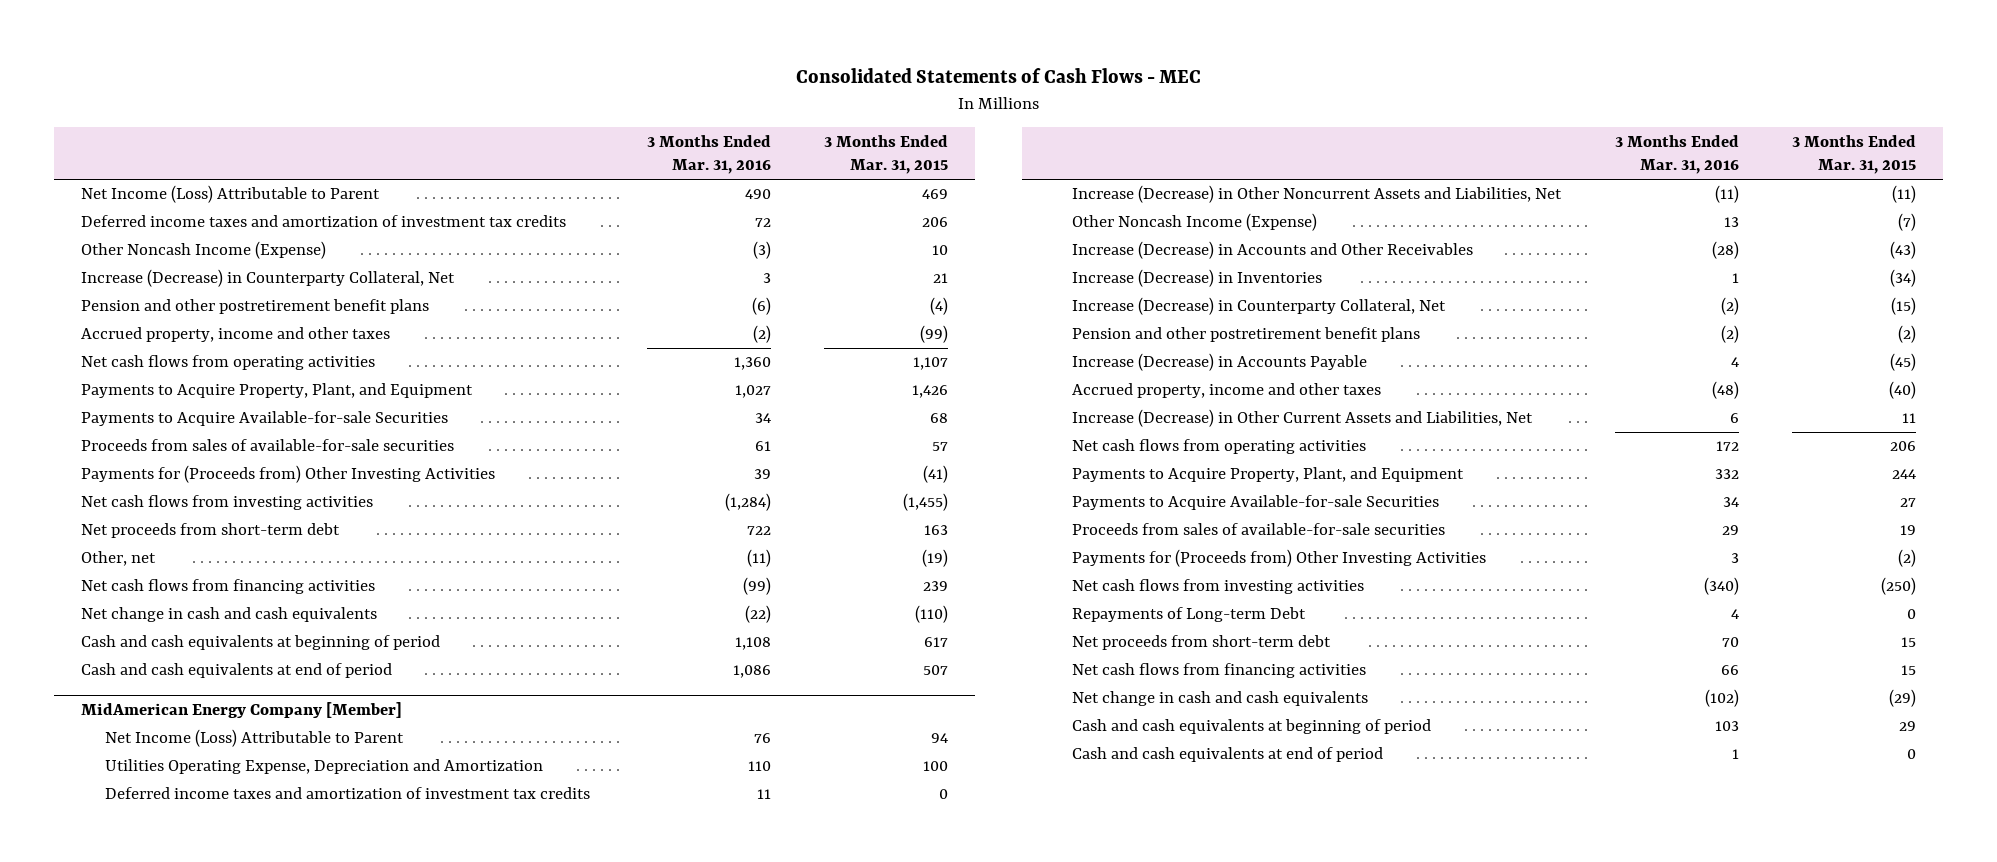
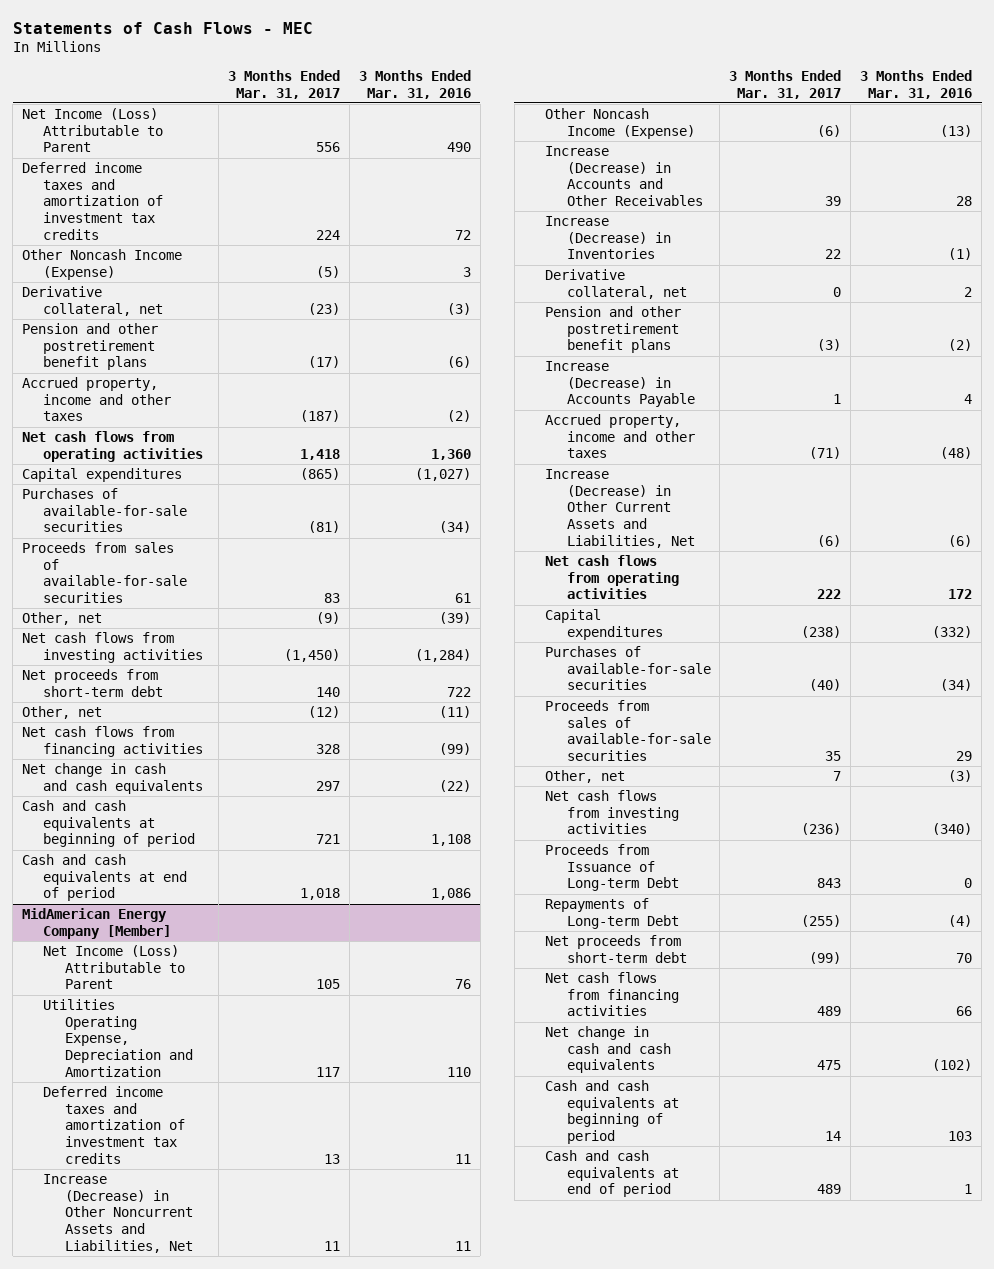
[795,68,1201,84] Consolidated Statements of Cash Flows - MEC -> [12,21,313,34] Statements of Cash Flows - MEC
[824,134,949,175] 3 Months Ended Mar. 31, 2015 -> none
none -> [227,70,340,99] 3 Months Ended Mar. 31, 2017
[753,241,772,260] (3) -> [462,266,471,277] 3
[80,269,455,288] Increase (Decrease) in Counterparty Collateral, Net -> [22,286,164,316] Derivative collateral, net
[763,273,772,284] 3 -> [446,302,471,315] (3)
[80,383,473,399] Payments to Acquire Property, Plant, and Equipment -> none
none -> [22,468,183,483] Capital expenditures
[80,411,448,427] Payments to Acquire Available-for-sale Securities -> [22,488,188,533] Purchases of available-for-sale securities
[755,413,772,424] 34 -> [438,521,471,534] (34)
[80,465,495,484] Payments for (Proceeds from) Other Investing Activities -> none
none -> [22,612,103,626] Other, net
[1714,185,1739,204] (11) -> [454,1240,471,1251] 11
[1723,217,1739,228] 13 -> [940,124,973,137] (13)
[1711,241,1739,260] (28) -> [956,195,973,206] 28
[1731,273,1739,284] 1 -> [948,248,973,261] (1)
[1072,297,1447,316] Increase (Decrease) in Counterparty Collateral, Net -> [545,269,687,299] Derivative collateral, net
[1720,297,1739,316] (2) -> [964,286,973,297] 2
[1729,413,1739,424] 6 -> [948,534,973,547] (6)
[1072,467,1465,483] Payments to Acquire Property, Plant, and Equipment -> none
none -> [545,609,663,640] Capital expenditures
[1072,495,1440,511] Payments to Acquire Available-for-sale Securities -> [545,646,711,691] Purchases of available-for-sale securities
[1722,497,1739,508] 34 -> [940,679,973,692] (34)
[1072,549,1487,568] Payments for (Proceeds from) Other Investing Activities -> none
none -> [545,770,626,784] Other, net
none -> [545,844,679,892] Proceeds from Issuance of Long-term Debt
[1730,609,1739,620] 4 -> [948,914,973,927] (4)

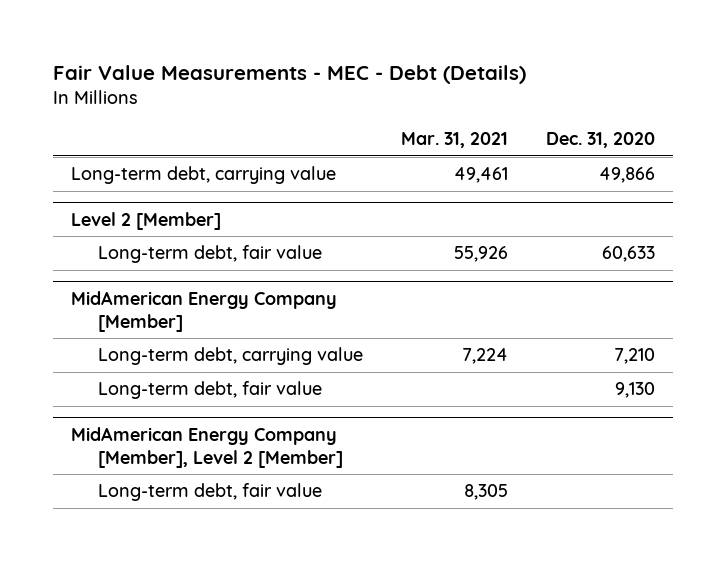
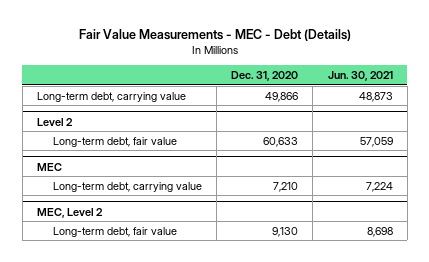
[400,132,508,149] Mar. 31, 2021 -> none
none -> [327,70,393,81] Jun. 30, 2021
[71,211,222,230] Level 2 [Member] -> [36,117,73,126] Level 2
[71,290,338,332] MidAmerican Energy Company [Member] -> [36,162,62,171] MEC
none -> [36,207,103,218] MEC, Level 2
[71,426,344,468] MidAmerican Energy Company [Member], Level 2 [Member] -> none
[98,483,323,502] Long-term debt, fair value -> none

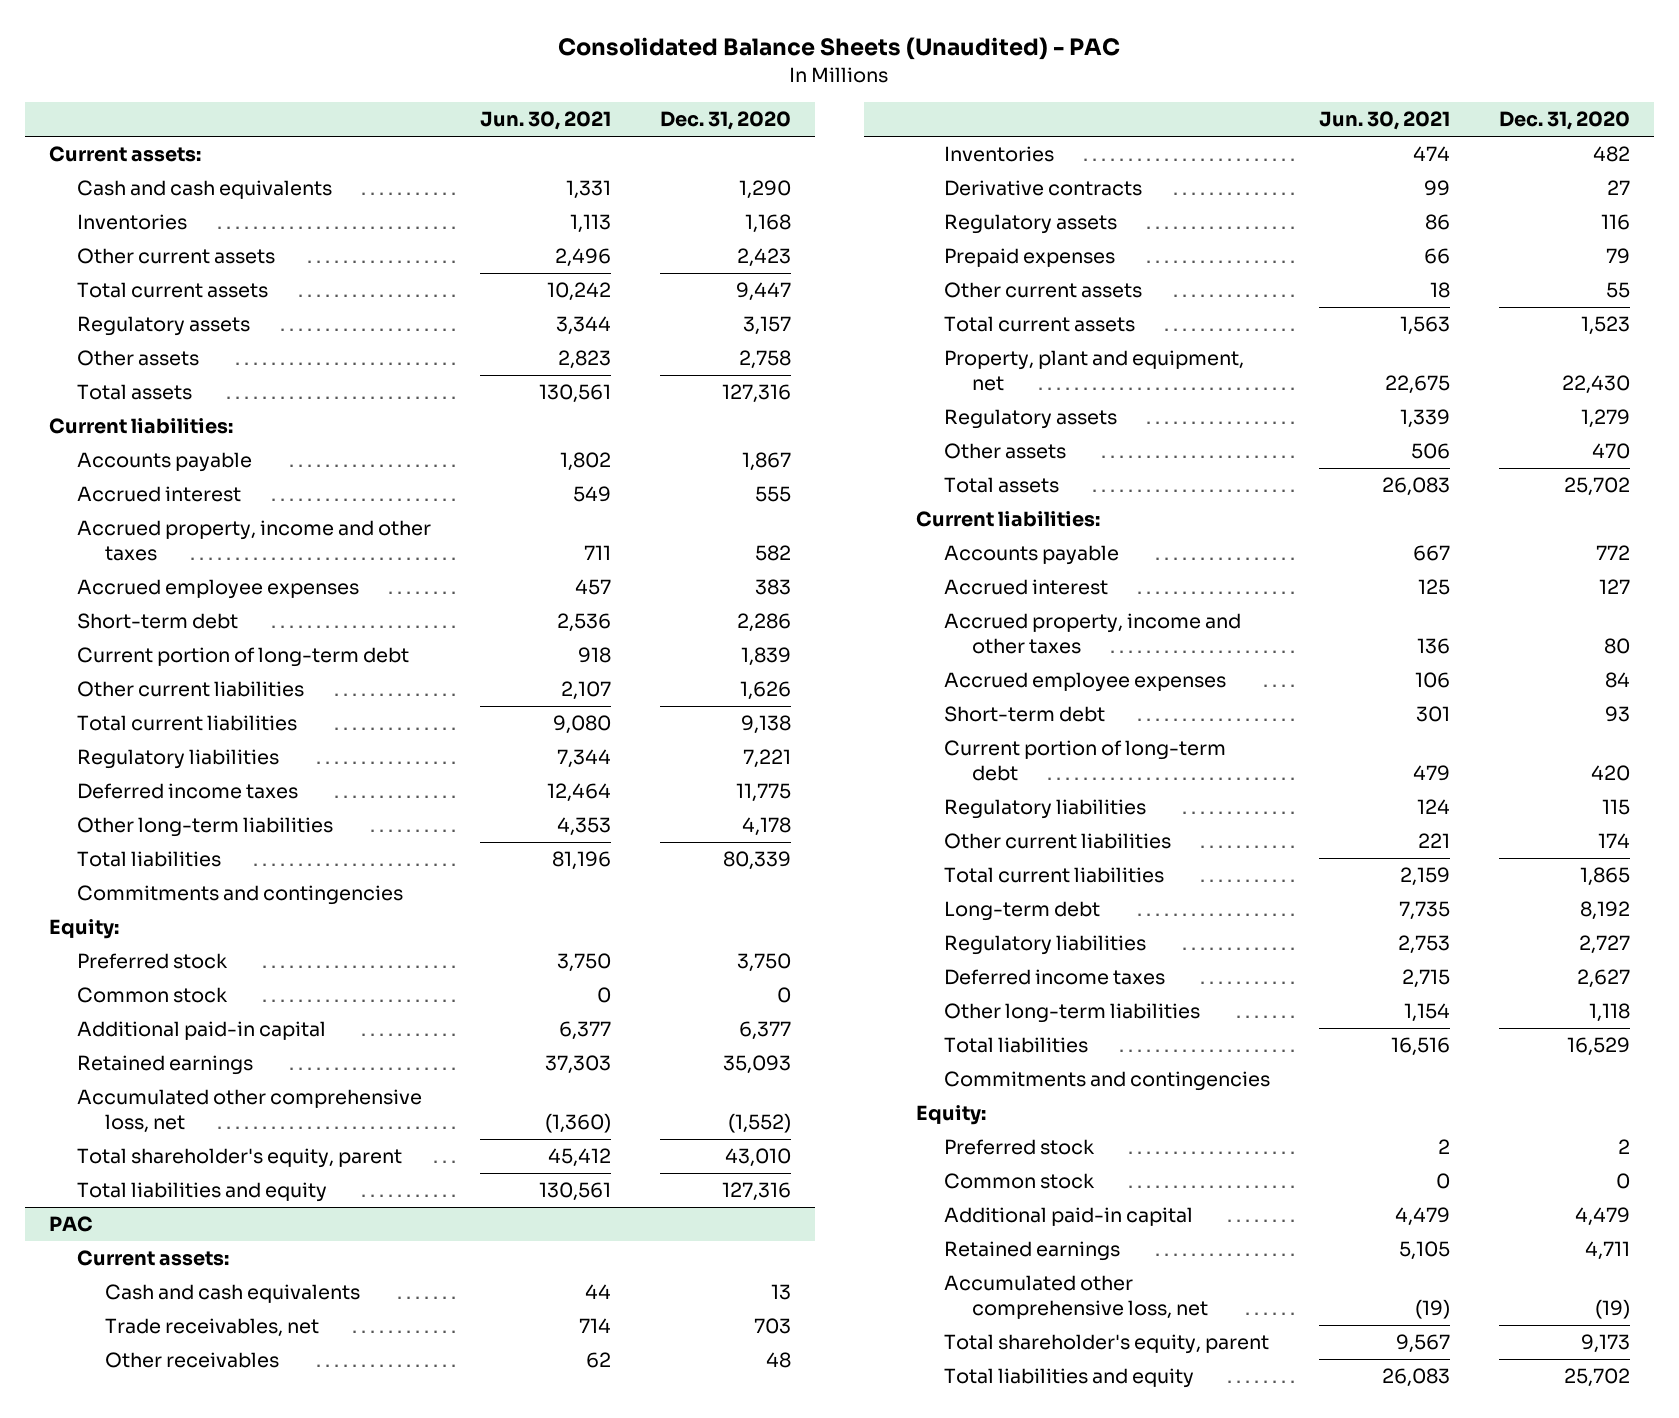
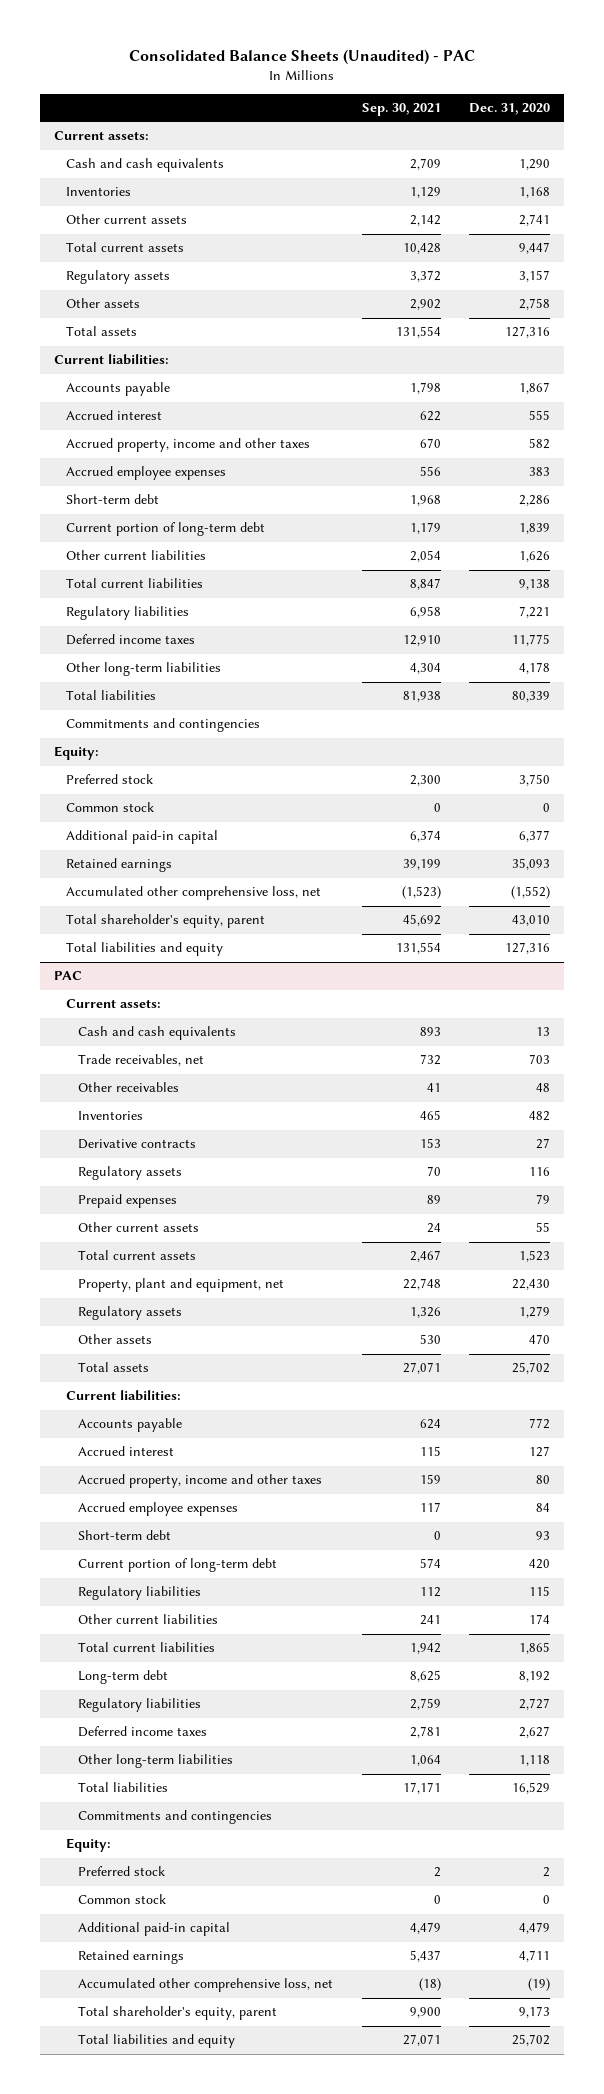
[479,111,611,131] Jun. 30, 2021 -> none
none -> [361,103,441,117] Sep. 30, 2021
[736,248,791,268] 2,423 -> [519,214,551,227] 2,741

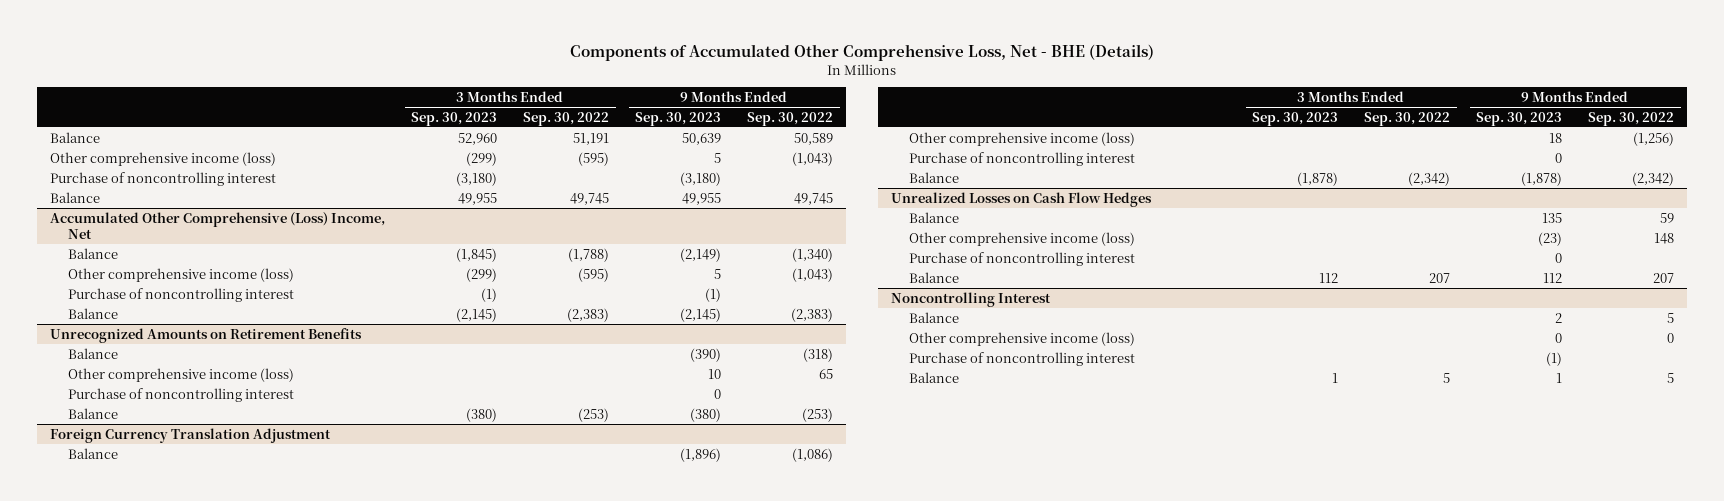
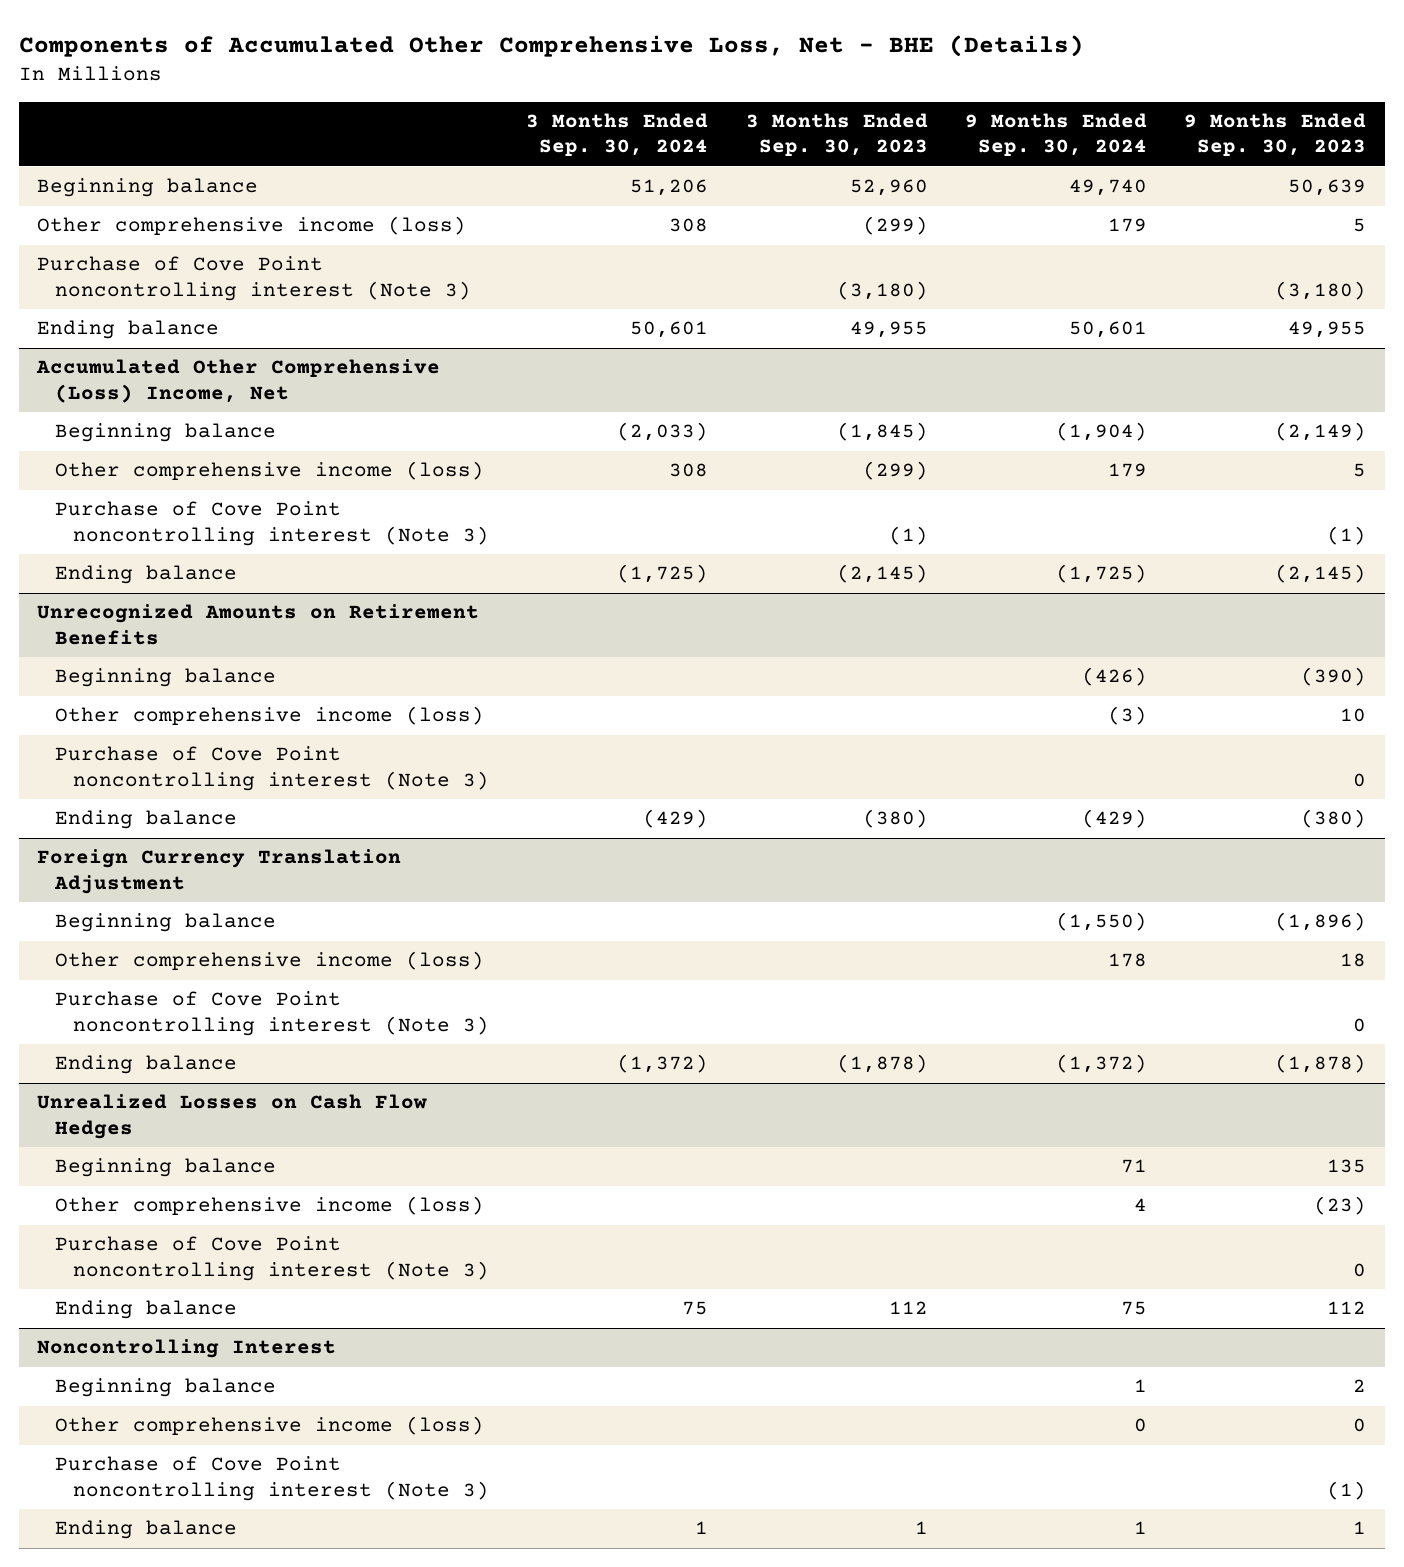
[523,111,610,126] Sep. 30, 2022 -> none
[747,111,834,126] Sep. 30, 2022 -> none
none -> [526,113,709,157] 3 Months Ended Sep. 30, 2024
none -> [964,113,1147,157] 9 Months Ended Sep. 30, 2024
[50,131,101,143] Balance -> [37,178,259,198] Beginning balance
[50,171,277,186] Purchase of noncontrolling interest -> [37,256,472,301] Purchase of Cove Point noncontrolling interest (Note 3)
[50,191,101,203] Balance -> [37,320,220,340] Ending balance
[67,247,118,259] Balance -> [55,423,277,443] Beginning balance
[67,287,294,302] Purchase of noncontrolling interest -> [55,501,490,546] Purchase of Cove Point noncontrolling interest (Note 3)
[67,307,118,319] Balance -> [55,565,238,585] Ending balance
[67,347,118,359] Balance -> [55,668,277,688] Beginning balance
[67,387,294,402] Purchase of noncontrolling interest -> [55,746,490,791] Purchase of Cove Point noncontrolling interest (Note 3)
[67,407,118,419] Balance -> [55,810,238,830] Ending balance
[67,447,118,459] Balance -> [55,913,277,933] Beginning balance
[908,151,1135,166] Purchase of noncontrolling interest -> [55,991,490,1036] Purchase of Cove Point noncontrolling interest (Note 3)
[908,171,959,183] Balance -> [55,1055,238,1075] Ending balance
[908,211,959,223] Balance -> [55,1158,277,1178] Beginning balance
[908,251,1135,266] Purchase of noncontrolling interest -> [55,1236,490,1281] Purchase of Cove Point noncontrolling interest (Note 3)
[908,271,959,283] Balance -> [55,1300,238,1320] Ending balance
[908,311,959,323] Balance -> [55,1378,277,1398] Beginning balance
[908,351,1135,366] Purchase of noncontrolling interest -> [55,1456,490,1501] Purchase of Cove Point noncontrolling interest (Note 3)
[908,371,959,383] Balance -> [55,1520,238,1540] Ending balance

